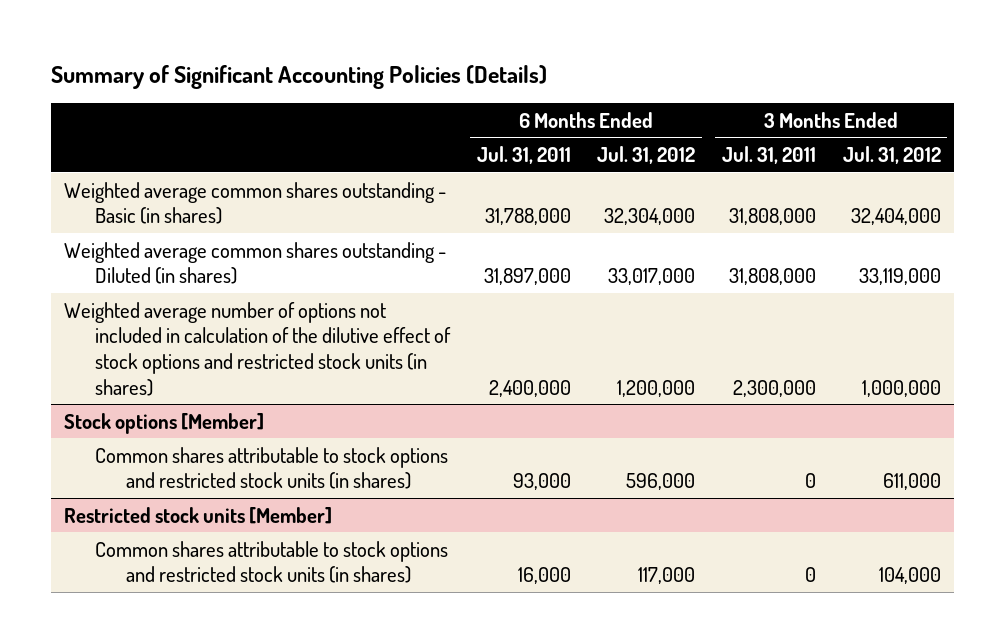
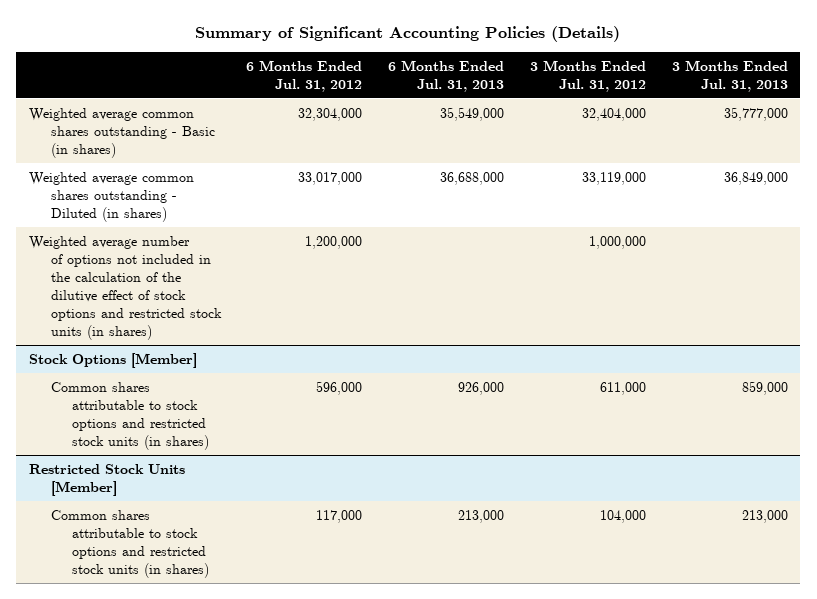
[476,146,571,165] Jul. 31, 2011 -> none
[721,146,816,165] Jul. 31, 2011 -> none
none -> [388,59,505,92] 6 Months Ended Jul. 31, 2013
none -> [671,59,788,92] 3 Months Ended Jul. 31, 2013
[64,301,452,396] Weighted average number of options not included in calculation of the dilutive effect of stock options and restricted stock units (in shares) -> [29,235,222,340] Weighted average number of options not included in the calculation of the dilutive effect of stock options and restricted stock units (in shares)
[64,412,265,434] Stock options [Member] -> [29,352,198,368] Stock Options [Member]
[64,506,333,524] Restricted stock units [Member] -> [29,463,186,496] Restricted Stock Units [Member]

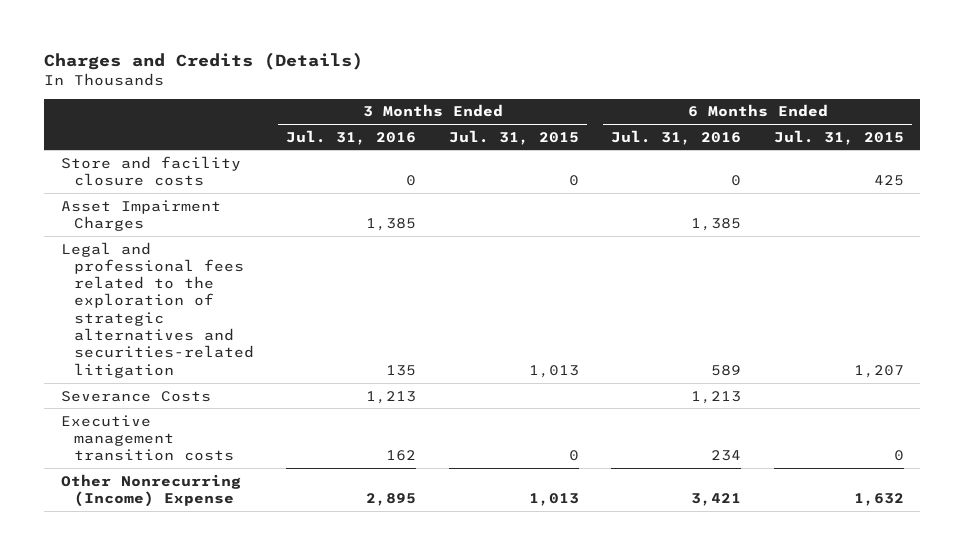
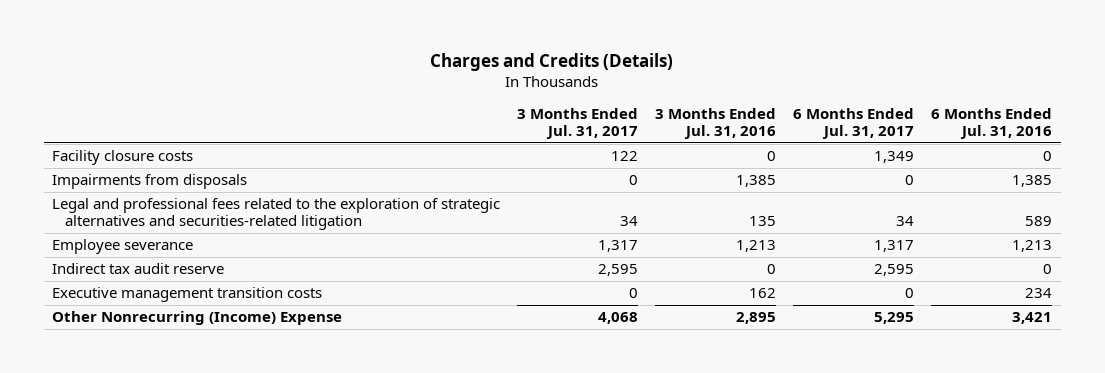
[448,129,579,145] Jul. 31, 2015 -> none
[773,129,904,145] Jul. 31, 2015 -> none
none -> [517,108,639,140] 3 Months Ended Jul. 31, 2017
none -> [793,108,915,140] 6 Months Ended Jul. 31, 2017
[60,155,241,186] Store and facility closure costs -> [52,150,194,166] Facility closure costs
[60,199,221,231] Asset Impairment Charges -> [52,174,248,190] Impairments from disposals
[60,390,211,402] Severance Costs -> [52,239,194,255] Employee severance
none -> [52,263,225,275] Indirect tax audit reserve

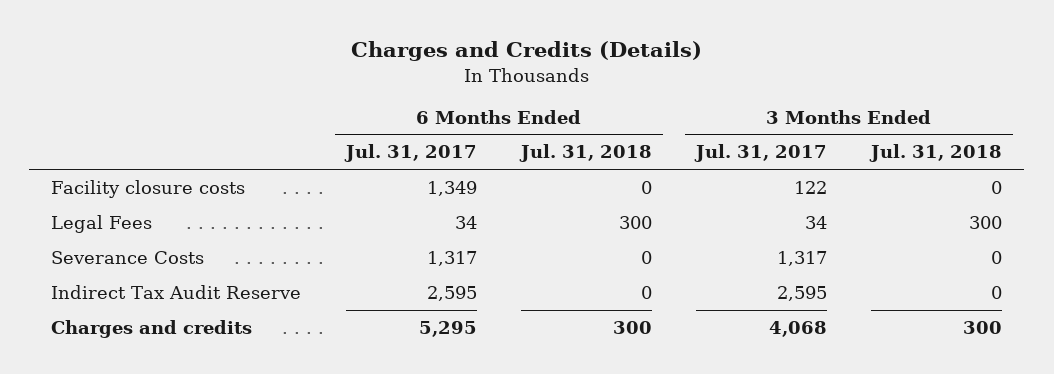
[655,108,777,140] 3 Months Ended Jul. 31, 2016 -> none
[931,108,1053,140] 6 Months Ended Jul. 31, 2016 -> none
none -> [518,144,652,163] Jul. 31, 2018
none -> [869,144,1003,163] Jul. 31, 2018
[52,174,248,190] Impairments from disposals -> none
[52,287,323,303] Executive management transition costs -> none
[52,198,501,231] Legal and professional fees related to the exploration of strategic alternatives and securities-related litigation -> [51,214,153,233] Legal Fees
[52,239,194,255] Employee severance -> [51,250,205,264] Severance Costs
[52,263,225,275] Indirect tax audit reserve -> [51,284,302,299] Indirect Tax Audit Reserve
[52,311,343,326] Other Nonrecurring (Income) Expense -> [51,319,253,338] Charges and credits

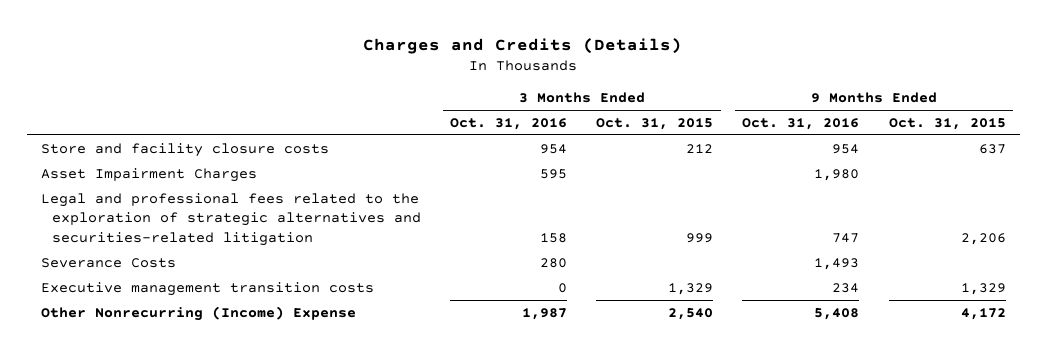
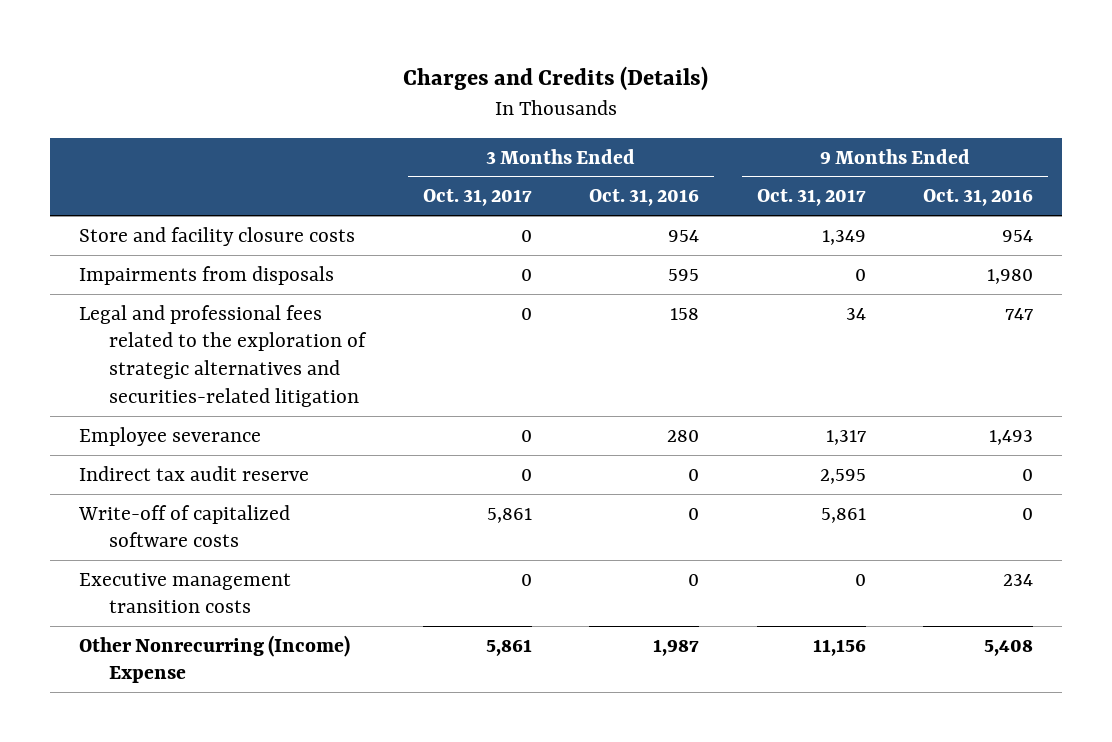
[596,117,714,130] Oct. 31, 2015 -> none
[888,117,1006,130] Oct. 31, 2015 -> none
none -> [422,189,532,207] Oct. 31, 2017
none -> [756,189,866,207] Oct. 31, 2017
[41,167,258,182] Asset Impairment Charges -> [78,265,334,285] Impairments from disposals
[41,257,177,268] Severance Costs -> [78,426,261,446] Employee severance
none -> [78,465,309,481] Indirect tax audit reserve
none -> [77,504,290,548] Write-off of capitalized software costs

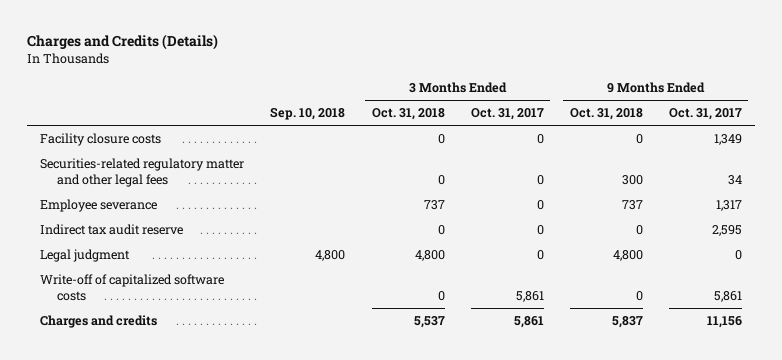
[589,189,700,207] Oct. 31, 2016 -> none
[923,189,1034,207] Oct. 31, 2016 -> none
none -> [270,107,346,121] Sep. 10, 2018
none -> [371,108,445,121] Oct. 31, 2018
none -> [569,108,643,121] Oct. 31, 2018
[78,265,334,285] Impairments from disposals -> none
[78,226,355,246] Store and facility closure costs -> [40,132,162,146] Facility closure costs
[78,304,368,407] Legal and professional fees related to the exploration of strategic alternatives and securities-related litigation -> [40,157,245,187] Securities-related regulatory matter and other legal fees
none -> [40,248,131,262] Legal judgment
[78,572,291,614] Executive management transition costs -> none
[78,634,350,684] Other Nonrecurring (Income) Expense -> [40,314,158,328] Charges and credits

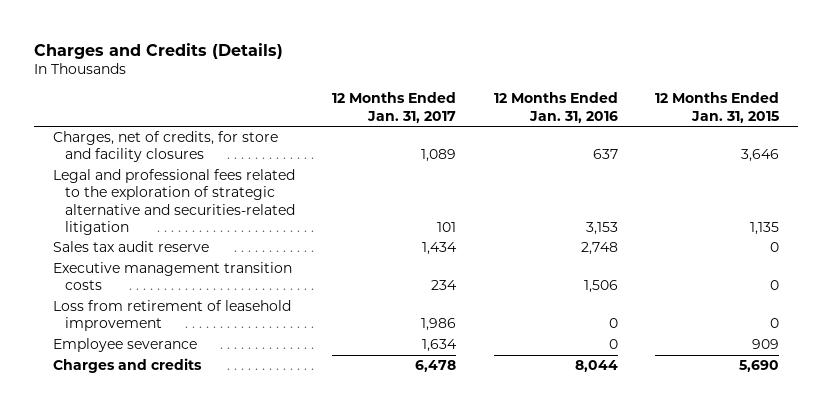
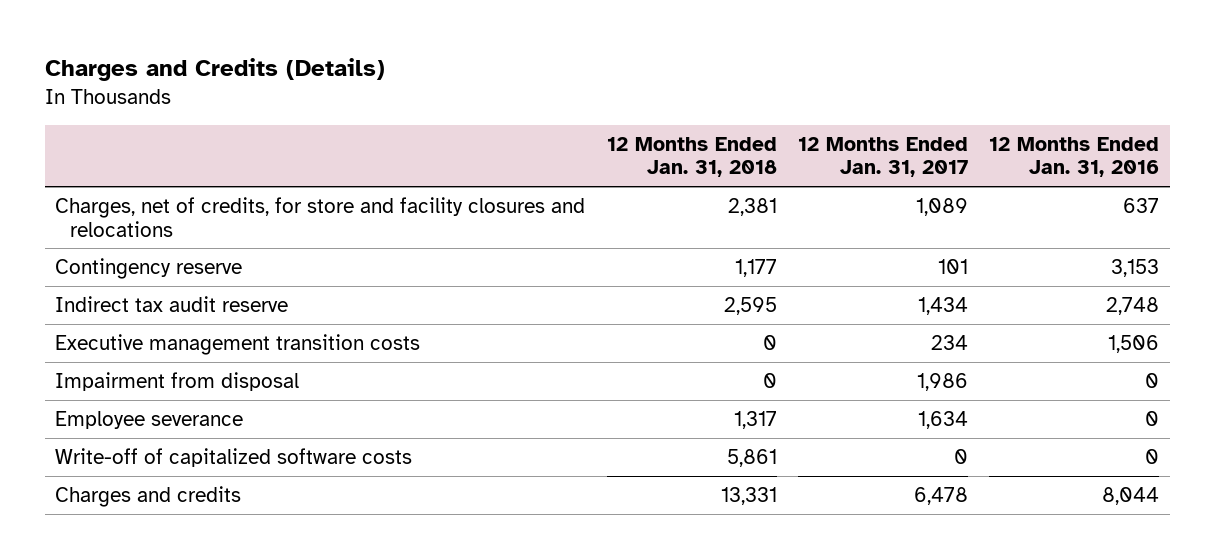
[655,92,780,123] 12 Months Ended Jan. 31, 2015 -> none
none -> [606,136,777,178] 12 Months Ended Jan. 31, 2018
[53,131,279,163] Charges, net of credits, for store and facility closures -> [55,196,586,237] Charges, net of credits, for store and facility closures and relocations
[53,169,296,235] Legal and professional fees related to the exploration of strategic alternative and securities-related litigation -> [55,257,243,279] Contingency reserve
[53,241,210,253] Sales tax audit reserve -> [55,295,289,312] Indirect tax audit reserve
[53,300,292,332] Loss from retirement of leasehold improvement -> [55,371,300,391] Impairment from disposal
none -> [55,447,413,467] Write-off of capitalized software costs

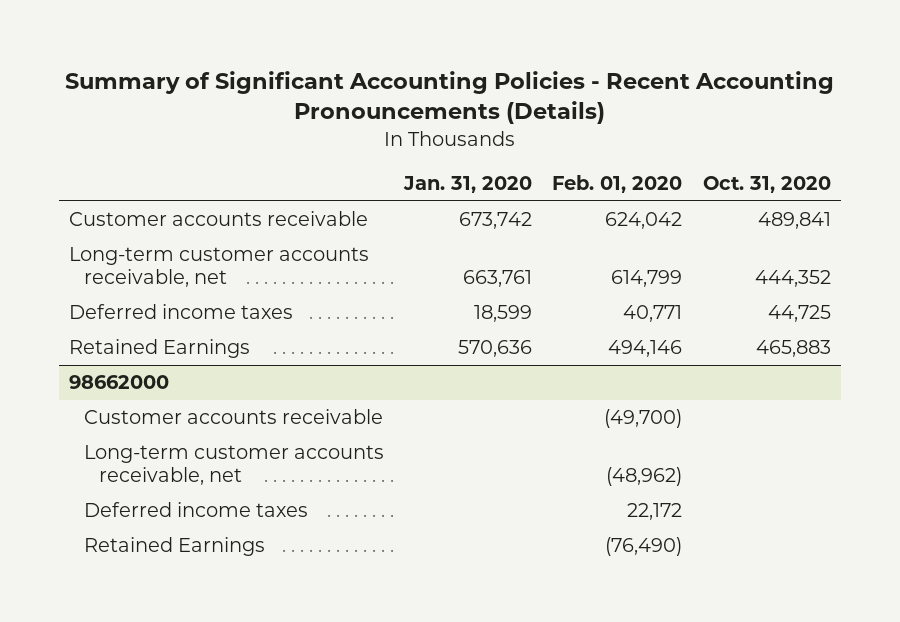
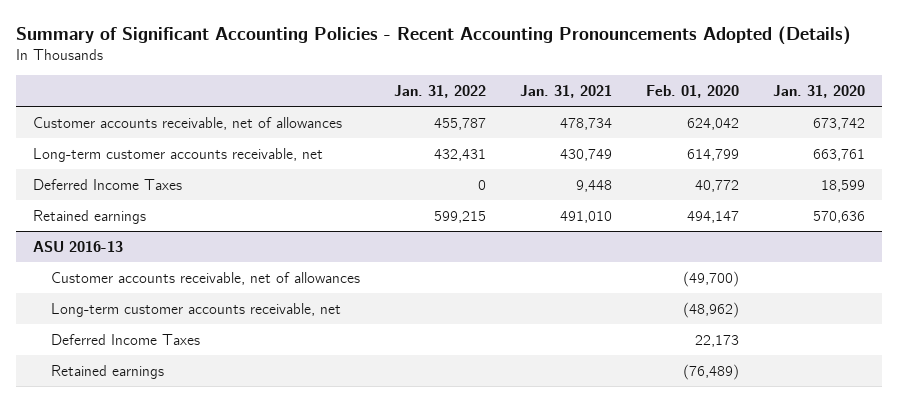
[64,71,834,125] Summary of Significant Accounting Policies - Recent Accounting Pronouncements (Details) -> [16,25,852,45] Summary of Significant Accounting Policies - Recent Accounting Pronouncements Adopted (Details)
[702,175,831,193] Oct. 31, 2020 -> none
none -> [393,84,486,98] Jan. 31, 2022
none -> [519,84,612,98] Jan. 31, 2021
[68,211,368,227] Customer accounts receivable -> [33,116,343,130] Customer accounts receivable, net of allowances
[68,304,293,320] Deferred income taxes -> [33,178,183,190] Deferred Income Taxes
[623,305,683,323] 40,771 -> [694,179,739,192] 40,772
[68,339,250,359] Retained Earnings -> [33,209,147,224] Retained earnings
[608,340,683,358] 494,146 -> [686,210,739,223] 494,147
[68,375,169,390] 98662000 -> [33,240,124,252] ASU 2016-13
[83,409,383,425] Customer accounts receivable -> [50,271,360,285] Customer accounts receivable, net of allowances
[83,502,308,518] Deferred income taxes -> [50,333,200,345] Deferred Income Taxes
[627,503,683,521] 22,172 -> [694,334,739,347] 22,173
[83,537,265,557] Retained Earnings -> [50,364,164,379] Retained earnings
[605,537,683,557] (76,490) -> [682,363,739,380] (76,489)

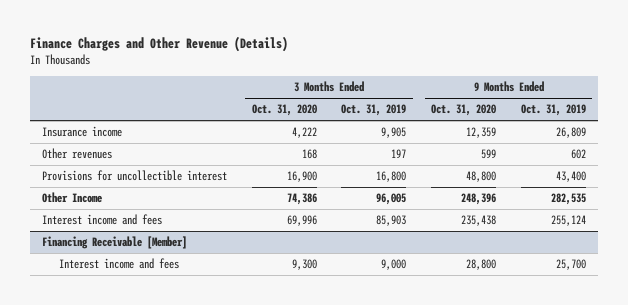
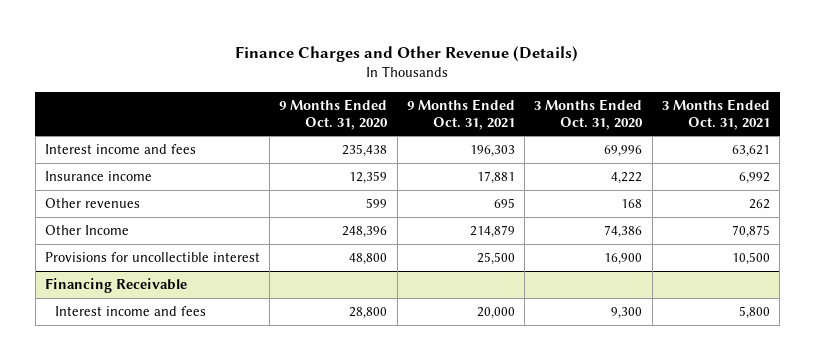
[341,104,407,117] Oct. 31, 2019 -> none
[520,104,586,117] Oct. 31, 2019 -> none
none -> [406,98,515,130] 9 Months Ended Oct. 31, 2021
none -> [661,98,770,130] 3 Months Ended Oct. 31, 2021
[41,214,162,226] Interest income and fees -> [44,144,196,155] Interest income and fees
[41,170,227,182] Provisions for uncollectible interest -> [44,252,260,263] Provisions for uncollectible interest
[41,236,187,250] Financing Receivable [Member] -> [44,278,187,294] Financing Receivable

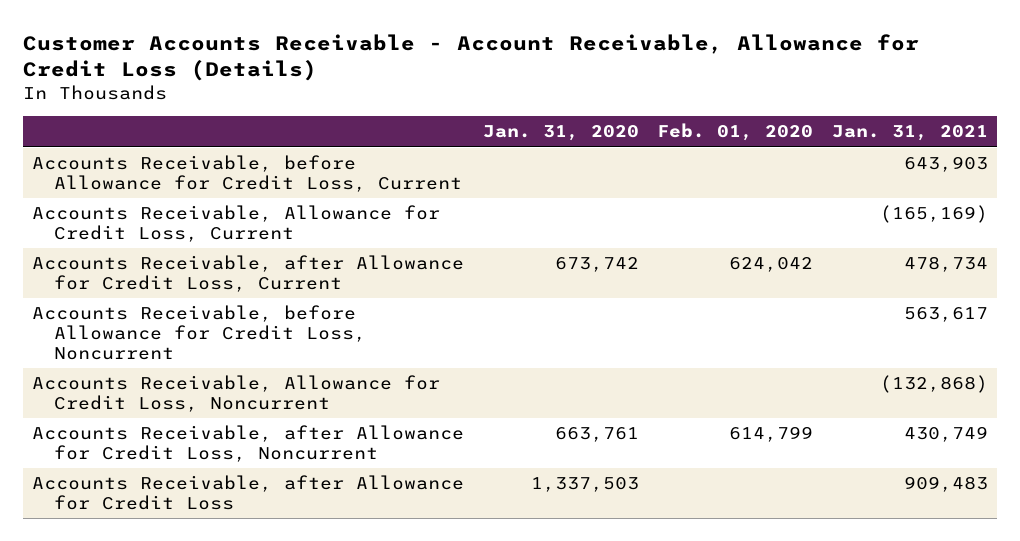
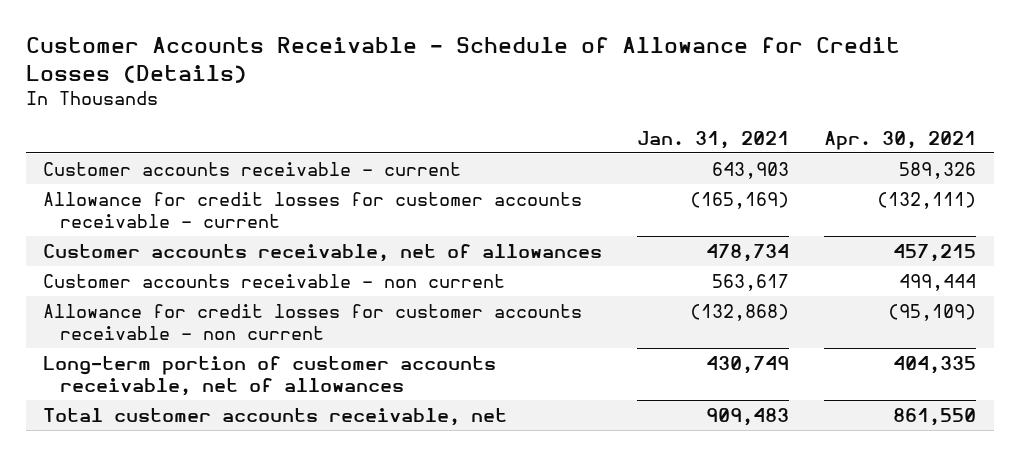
[23,33,920,82] Customer Accounts Receivable - Account Receivable, Allowance for Credit Loss (Details) -> [25,37,900,83] Customer Accounts Receivable - Schedule of Allowance for Credit Losses (Details)
[482,125,639,142] Jan. 31, 2020 -> none
[657,123,814,142] Feb. 01, 2020 -> none
none -> [824,130,977,150] Apr. 30, 2021
[32,155,462,193] Accounts Receivable, before Allowance for Credit Loss, Current -> [43,161,462,176] Customer accounts receivable - current
[32,205,441,243] Accounts Receivable, Allowance for Credit Loss, Current -> [43,191,583,229] Allowance for credit losses for customer accounts receivable - current
[32,255,465,293] Accounts Receivable, after Allowance for Credit Loss, Current -> [43,243,603,262] Customer accounts receivable, net of allowances
[32,305,366,360] Accounts Receivable, before Allowance for Credit Loss, Noncurrent -> [43,273,506,288] Customer accounts receivable - non current
[32,375,441,413] Accounts Receivable, Allowance for Credit Loss, Noncurrent -> [43,303,583,341] Allowance for credit losses for customer accounts receivable - non current
[32,425,465,463] Accounts Receivable, after Allowance for Credit Loss, Noncurrent -> [43,355,497,397] Long-term portion of customer accounts receivable, net of allowances
[32,475,465,511] Accounts Receivable, after Allowance for Credit Loss -> [43,407,508,426] Total customer accounts receivable, net

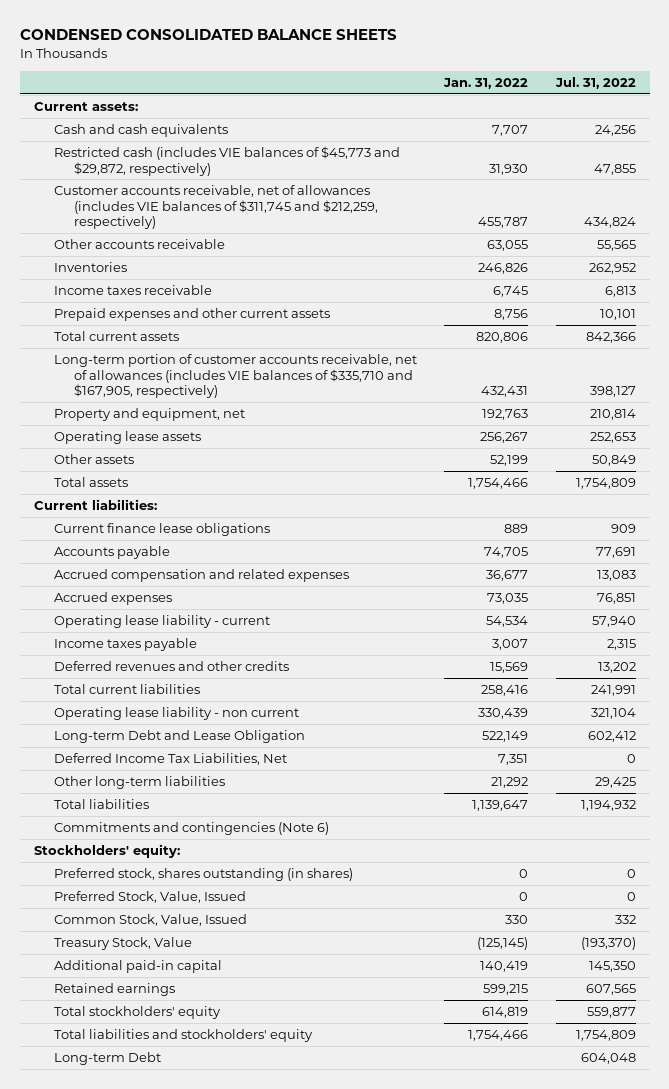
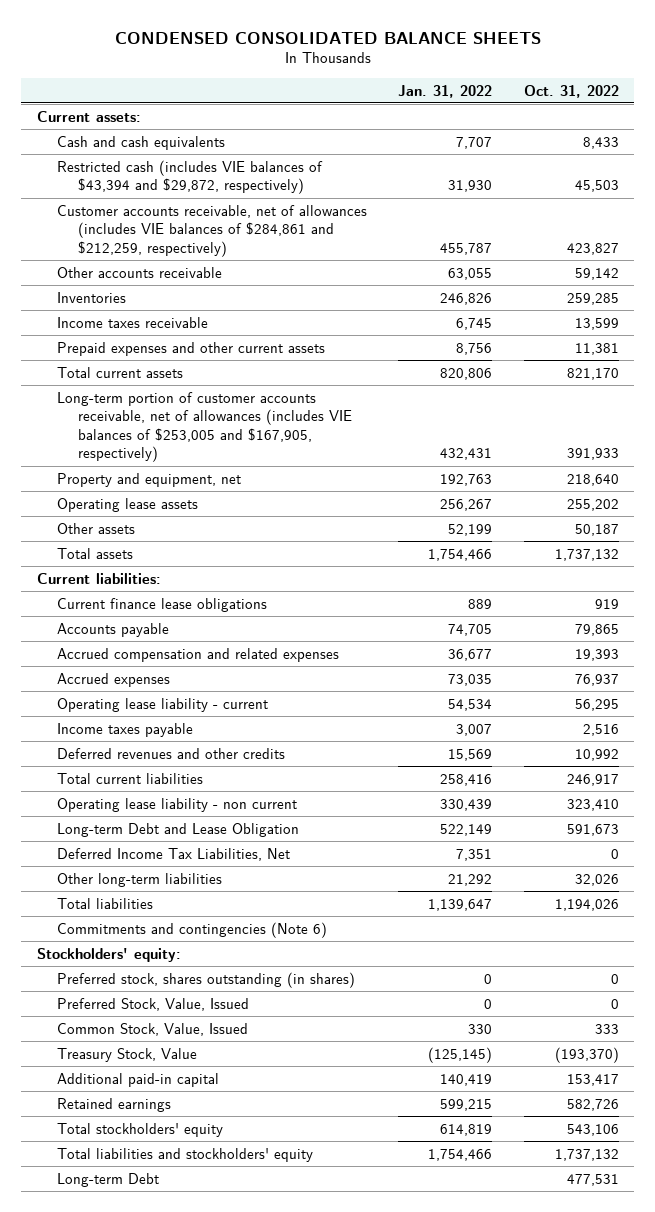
[554,77,636,90] Jul. 31, 2022 -> none
none -> [523,84,619,98] Oct. 31, 2022
[53,145,400,176] Restricted cash (includes VIE balances of $45,773 and $29,872, respectively) -> [57,159,324,195] Restricted cash (includes VIE balances of $43,394 and $29,872, respectively)
[53,184,378,230] Customer accounts receivable, net of allowances (includes VIE balances of $311,745 and $212,259, respectively) -> [57,204,368,257] Customer accounts receivable, net of allowances (includes VIE balances of $284,861 and $212,259, respectively)
[53,353,417,399] Long-term portion of customer accounts receivable, net of allowances (includes VIE balances of $335,710 and $167,905, respectively) -> [57,391,352,463] Long-term portion of customer accounts receivable, net of allowances (includes VIE balances of $253,005 and $167,905, respectively)

